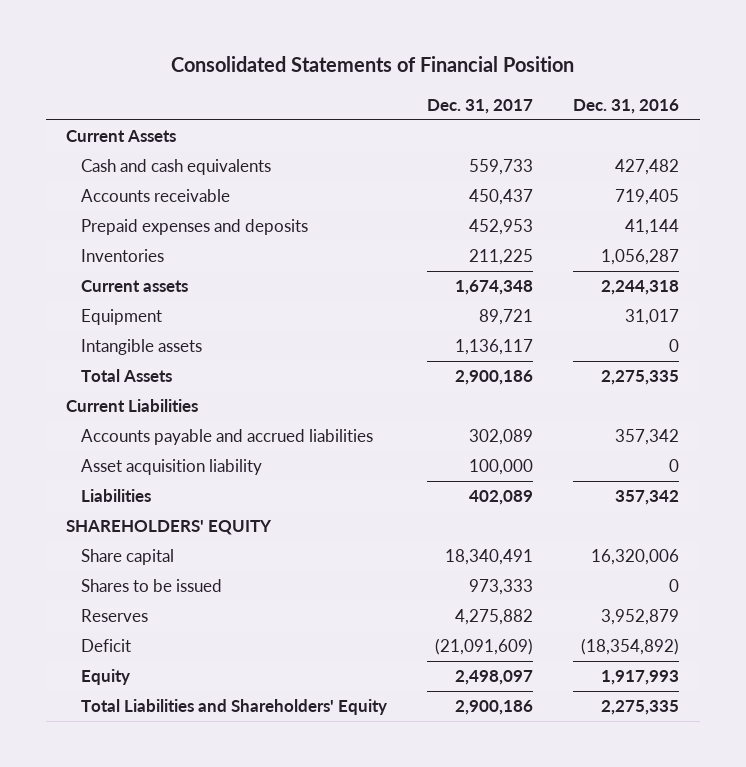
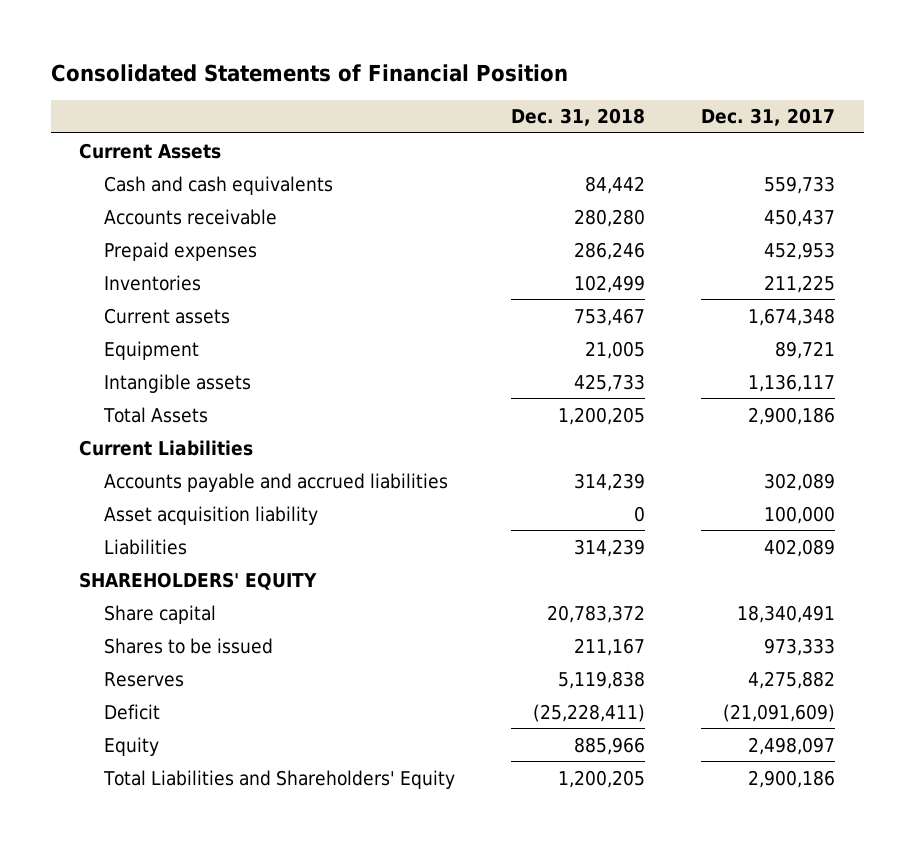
[573,98,680,114] Dec. 31, 2016 -> none
none -> [510,108,645,127] Dec. 31, 2018
[80,219,308,236] Prepaid expenses and deposits -> [103,241,257,261] Prepaid expenses

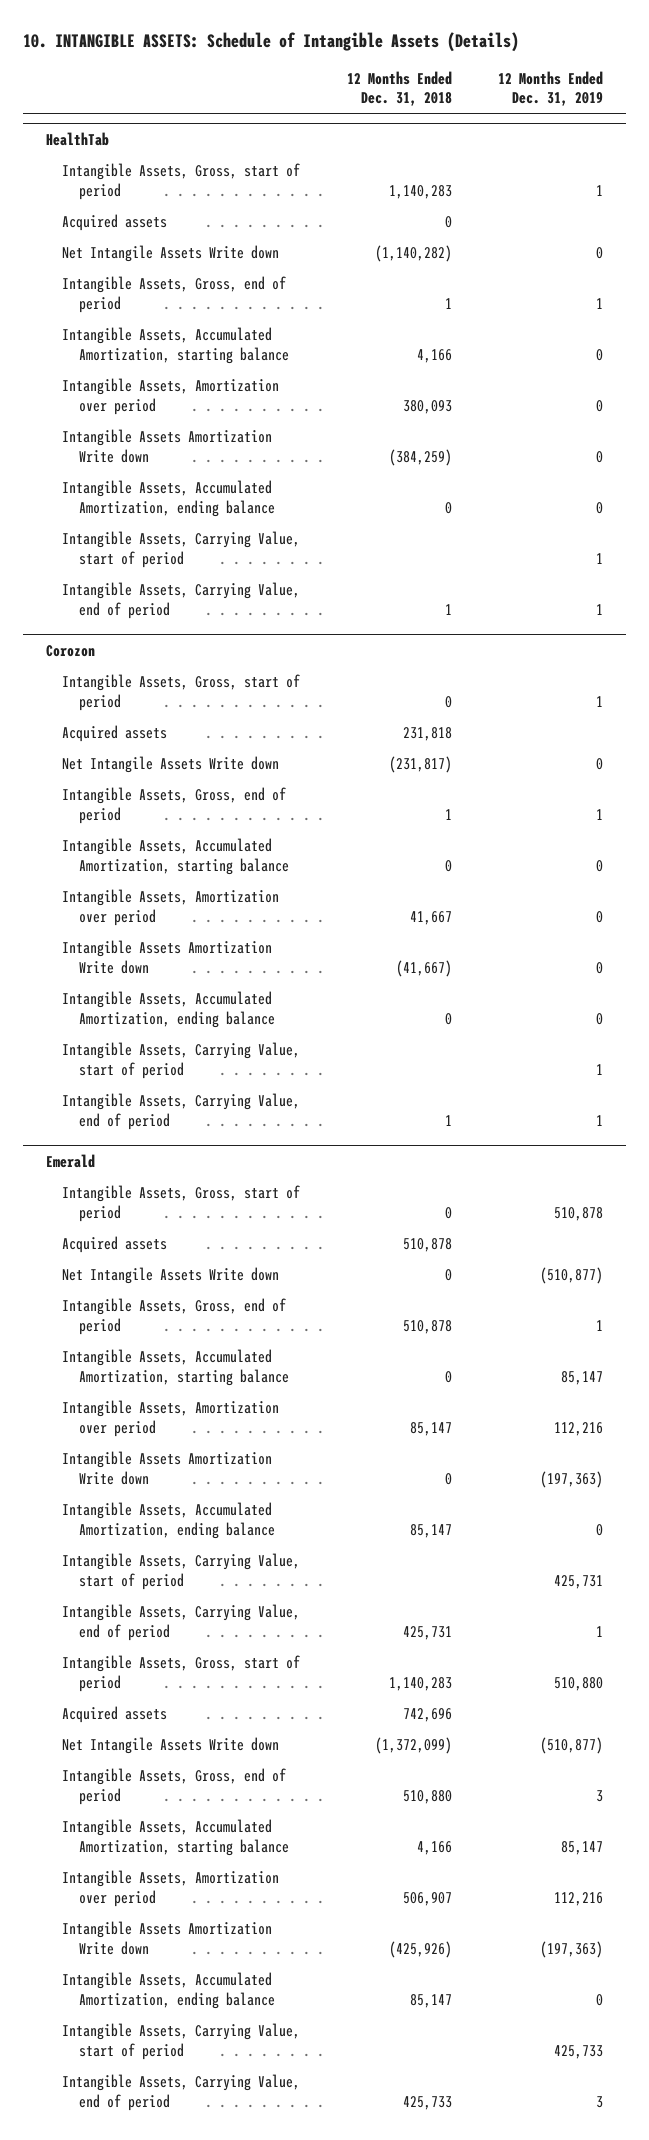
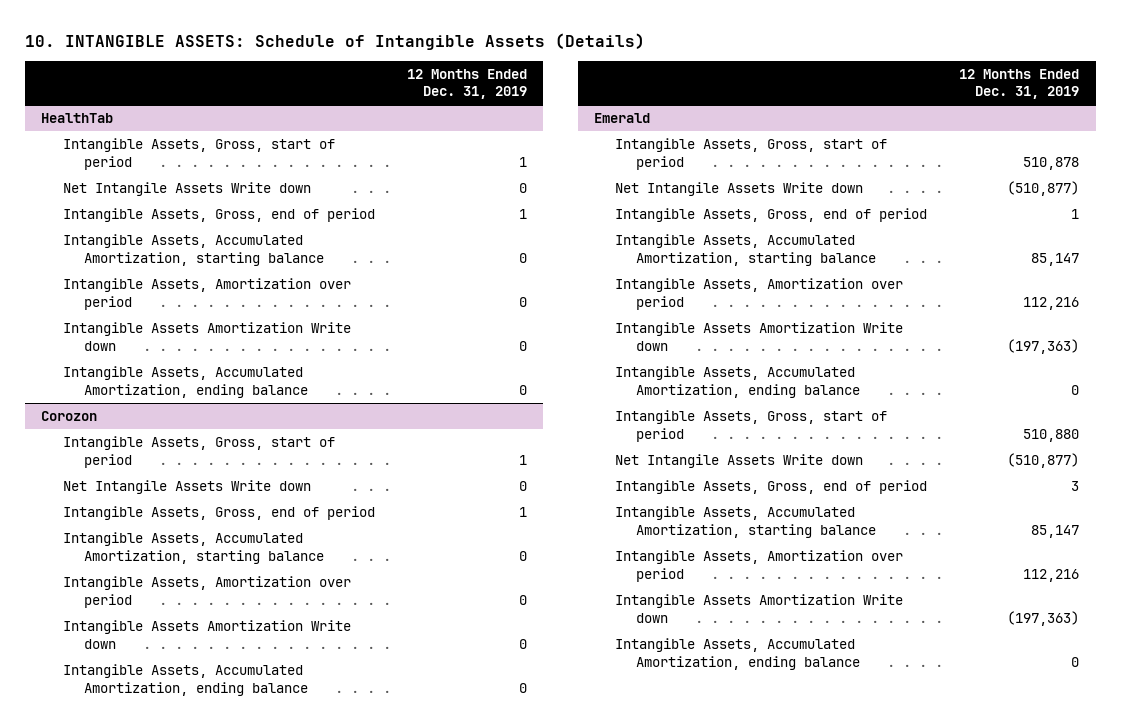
[346,70,452,107] 12 Months Ended Dec. 31, 2018 -> none
[62,214,168,232] Acquired assets -> none
[62,531,301,568] Intangible Assets, Carrying Value, start of period -> none
[62,582,301,619] Intangible Assets, Carrying Value, end of period -> none
[62,725,168,743] Acquired assets -> none
[62,1042,301,1079] Intangible Assets, Carrying Value, start of period -> none
[62,1093,301,1130] Intangible Assets, Carrying Value, end of period -> none
[62,1236,168,1254] Acquired assets -> none
[62,1553,301,1590] Intangible Assets, Carrying Value, start of period -> none
[62,1604,301,1641] Intangible Assets, Carrying Value, end of period -> none
[62,1706,168,1724] Acquired assets -> none
[62,2023,301,2060] Intangible Assets, Carrying Value, start of period -> none
[62,2074,301,2111] Intangible Assets, Carrying Value, end of period -> none

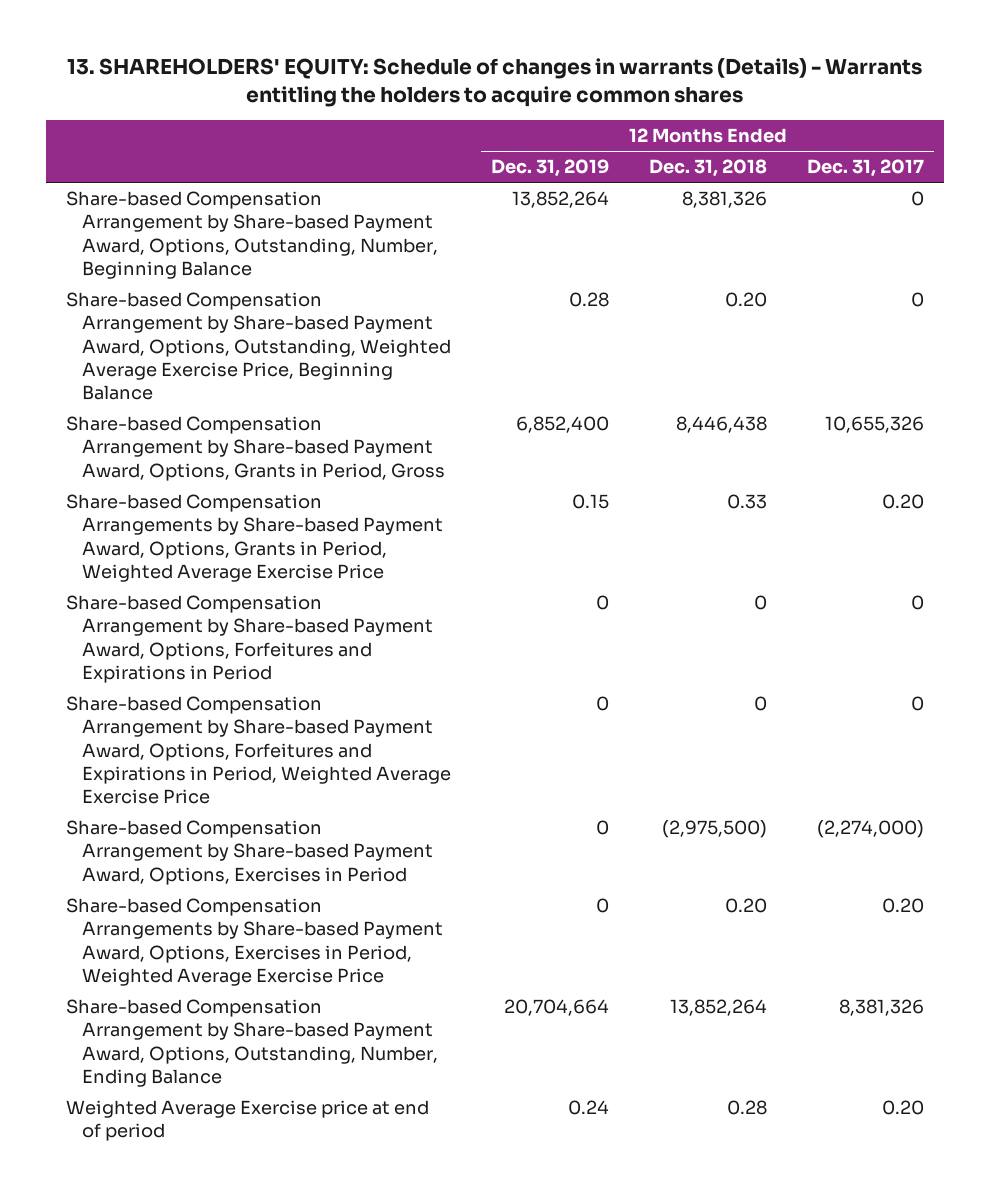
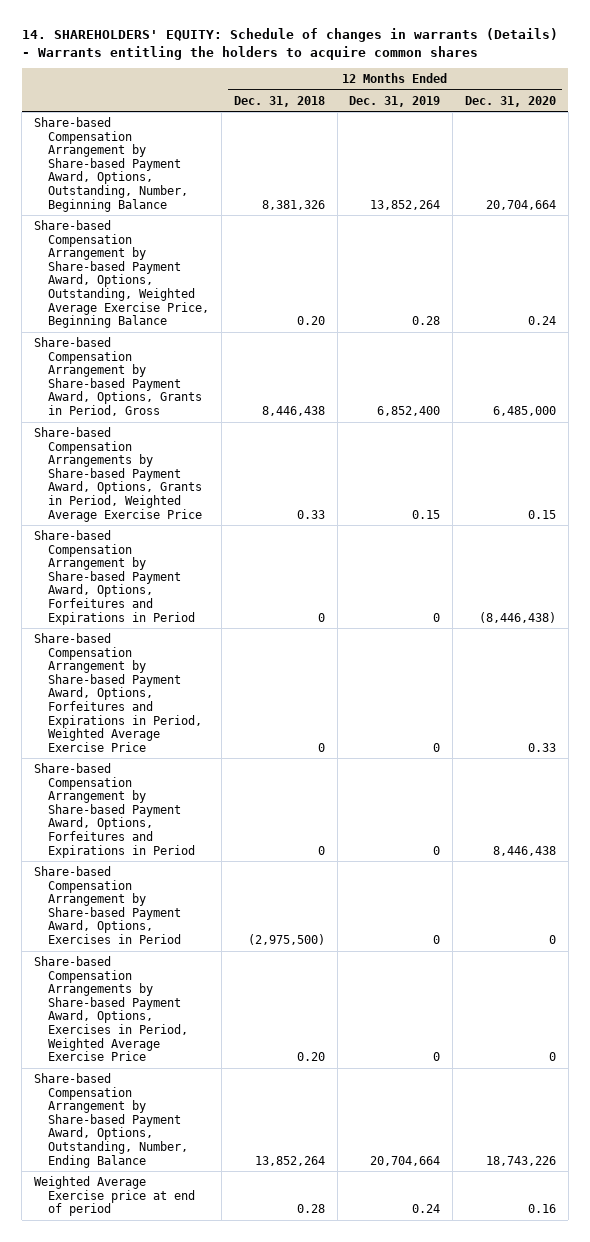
[67,58,923,108] 13. SHAREHOLDERS' EQUITY: Schedule of changes in warrants (Details) - Warrants entitling the holders to acquire common shares -> [21,28,558,60] 14. SHAREHOLDERS' EQUITY: Schedule of changes in warrants (Details) - Warrants entitling the holders to acquire common shares
[807,159,925,178] Dec. 31, 2017 -> none
none -> [464,95,556,107] Dec. 31, 2020
none -> [34,762,196,858] Share-based Compensation Arrangement by Share-based Payment Award, Options, Forfeitures and Expirations in Period

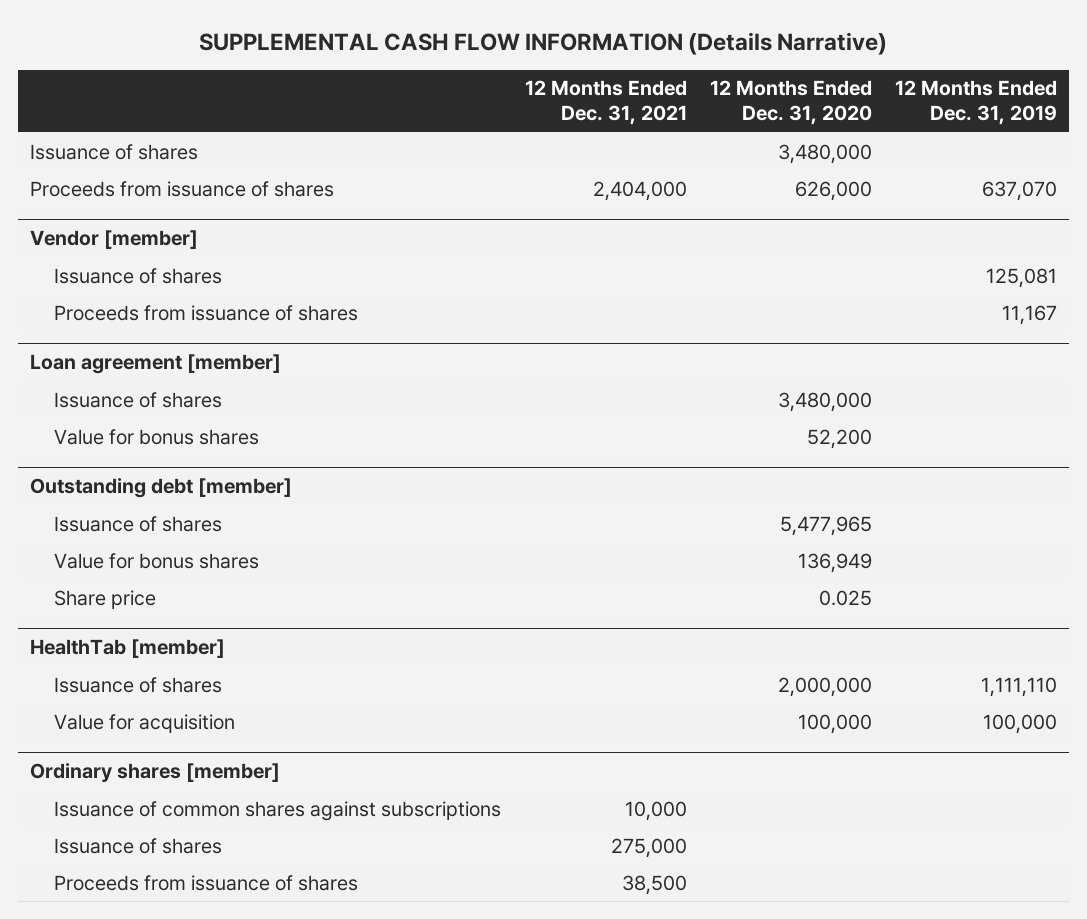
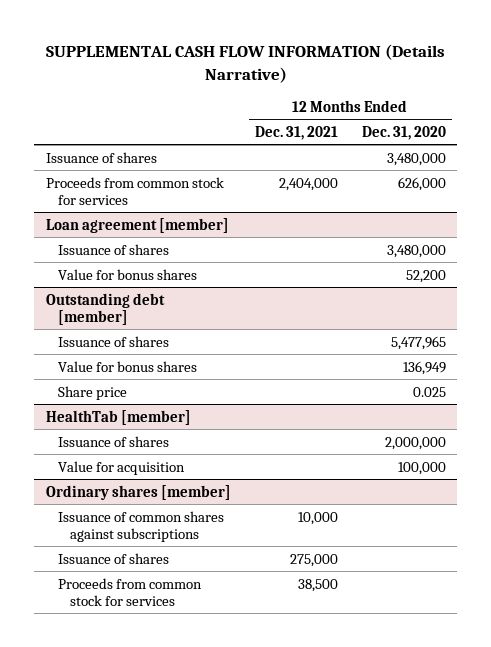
[894,80,1057,126] 12 Months Ended Dec. 31, 2019 -> none
[29,230,198,250] Vendor [member] -> none
[54,267,223,284] Issuance of shares -> none
[54,304,359,321] Proceeds from issuance of shares -> none
[29,180,334,197] Proceeds from issuance of shares -> [45,176,224,205] Proceeds from common stock for services
[54,874,359,891] Proceeds from issuance of shares -> [58,577,203,606] Proceeds from common stock for services

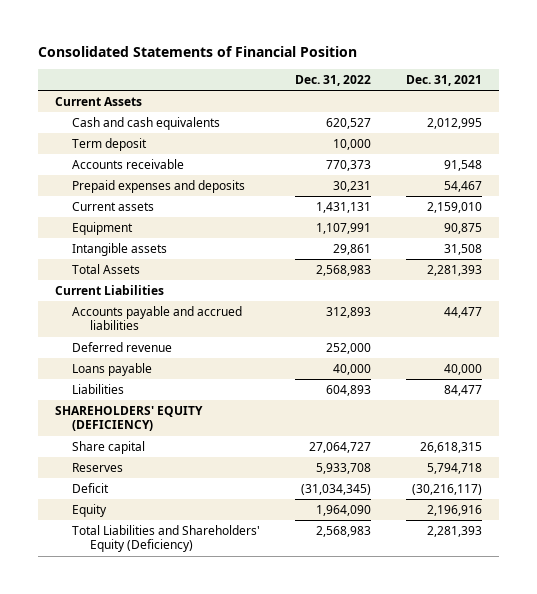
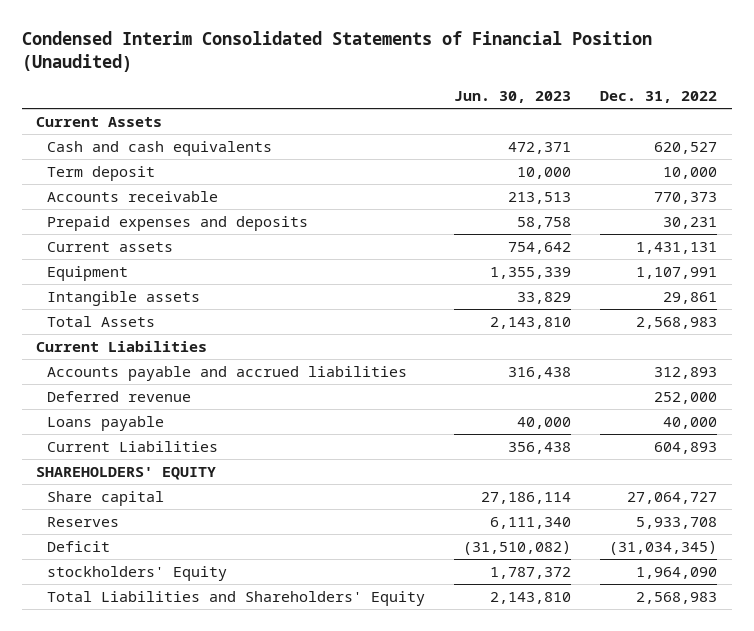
[37,45,357,57] Consolidated Statements of Financial Position -> [21,30,652,72] Condensed Interim Consolidated Statements of Financial Position (Unaudited)
[405,74,482,86] Dec. 31, 2021 -> none
none -> [454,90,572,103] Jun. 30, 2023
[72,384,125,395] Liabilities -> [47,440,219,452] Current Liabilities
[54,406,203,432] SHAREHOLDERS' EQUITY (DEFICIENCY) -> [36,466,217,480] SHAREHOLDERS' EQUITY
[72,504,108,518] Equity -> [47,565,228,581] stockholders' Equity
[72,525,261,553] Total Liabilities and Shareholders' Equity (Deficiency) -> [47,590,426,606] Total Liabilities and Shareholders' Equity

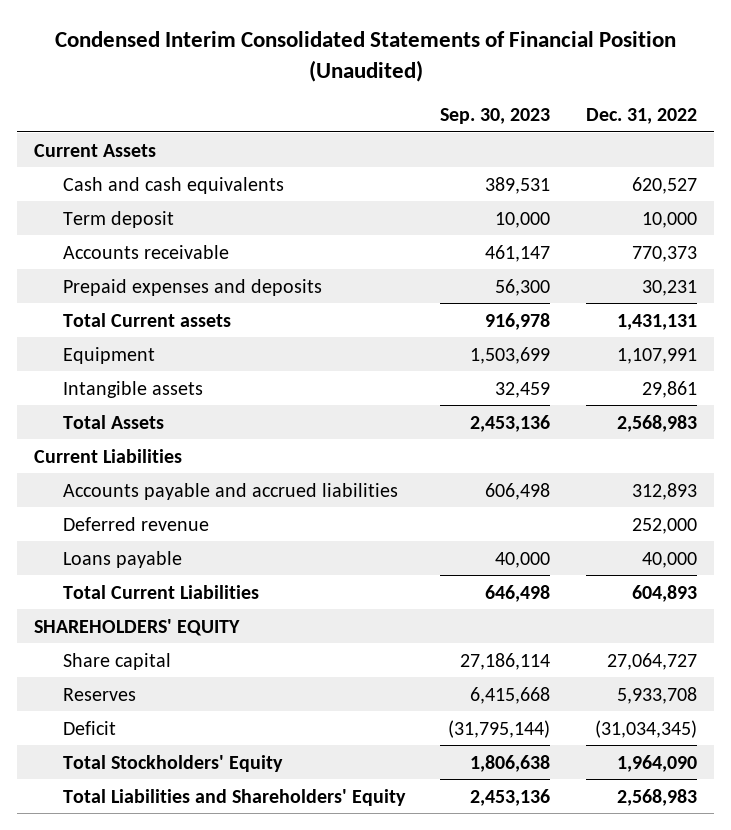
[454,90,572,103] Jun. 30, 2023 -> none
none -> [440,107,551,124] Sep. 30, 2023
[47,241,174,252] Current assets -> [62,312,231,327] Total Current assets
[47,440,219,452] Current Liabilities -> [62,584,259,599] Total Current Liabilities
[47,565,228,581] stockholders' Equity -> [62,754,283,772] Total Stockholders' Equity

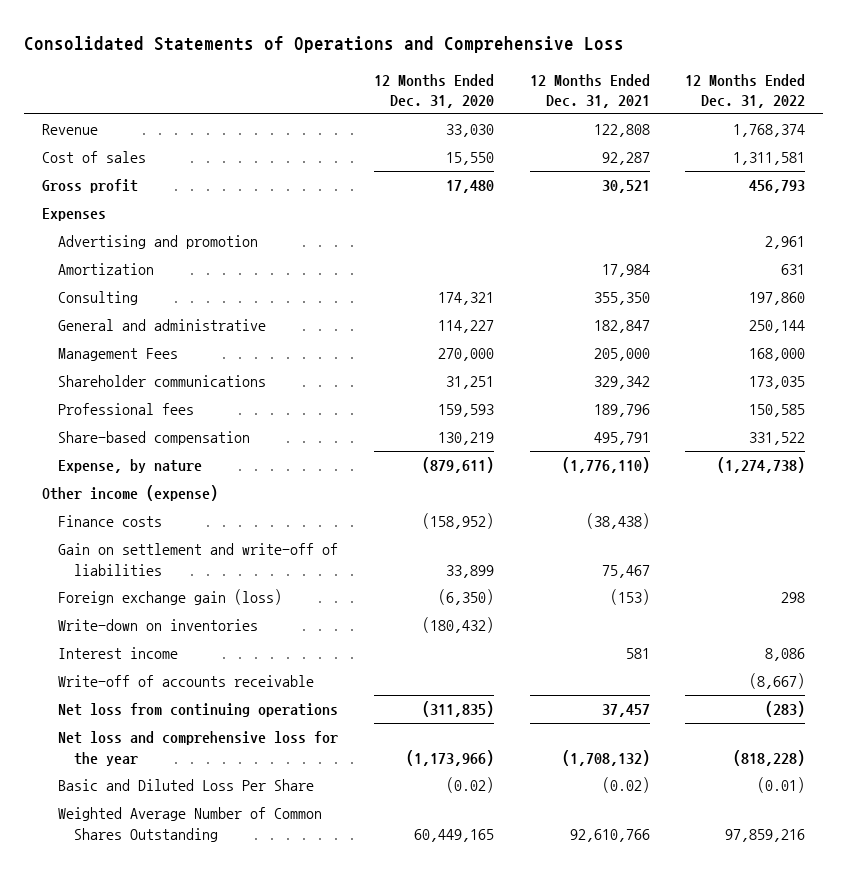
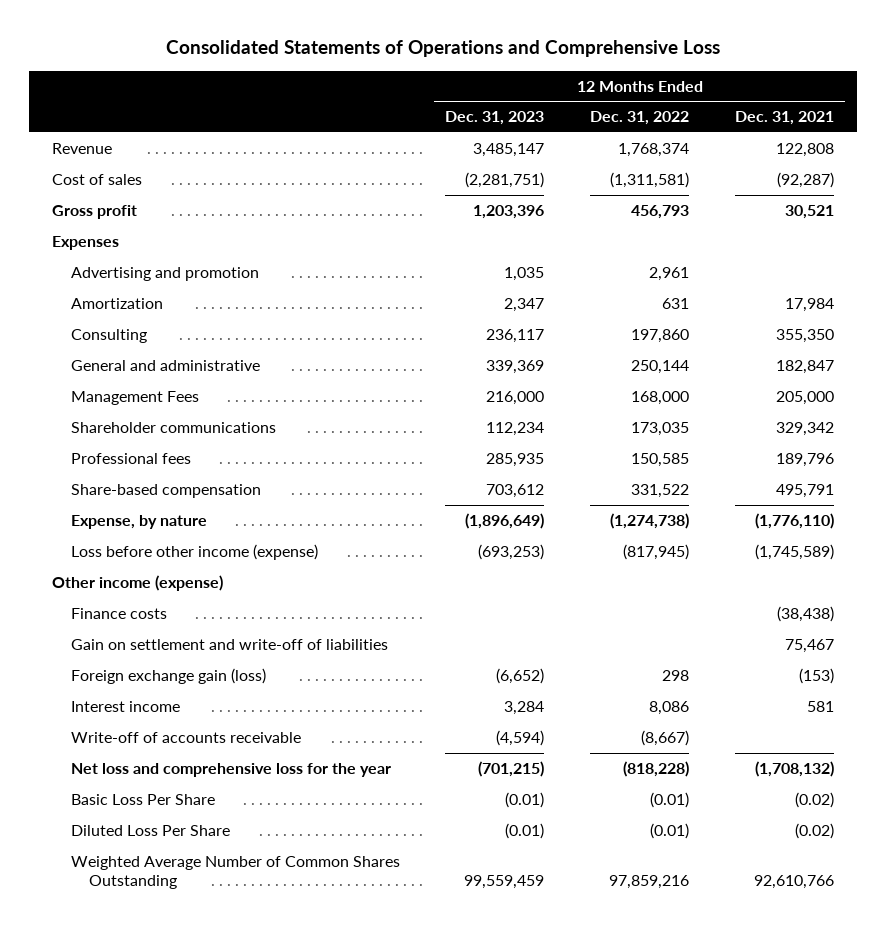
[373,73,494,108] 12 Months Ended Dec. 31, 2020 -> none
none -> [445,111,545,126] Dec. 31, 2023
[601,152,650,166] 92,287 -> [776,172,834,189] (92,287)
[733,152,806,166] 1,311,581 -> [610,172,690,189] (1,311,581)
none -> [70,544,318,561] Loss before other income (expense)
[57,619,258,632] Write-down on inventories -> none
[57,703,338,718] Net loss from continuing operations -> none
[57,779,314,792] Basic and Diluted Loss Per Share -> [70,794,215,806] Basic Loss Per Share
none -> [70,825,230,837] Diluted Loss Per Share

